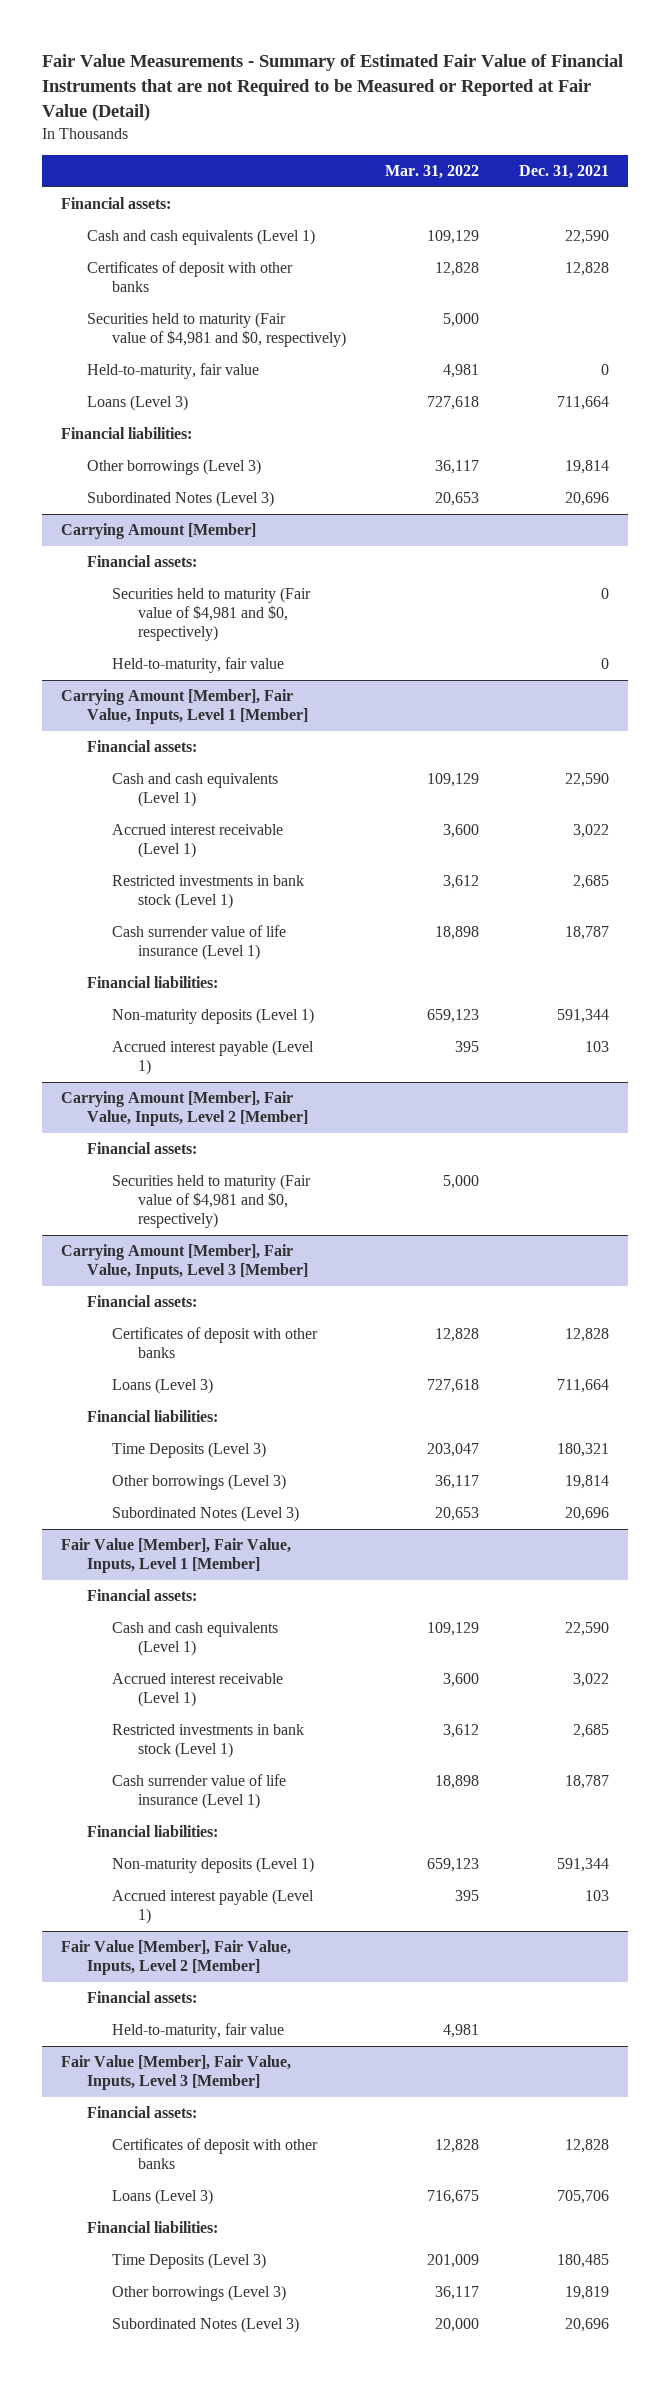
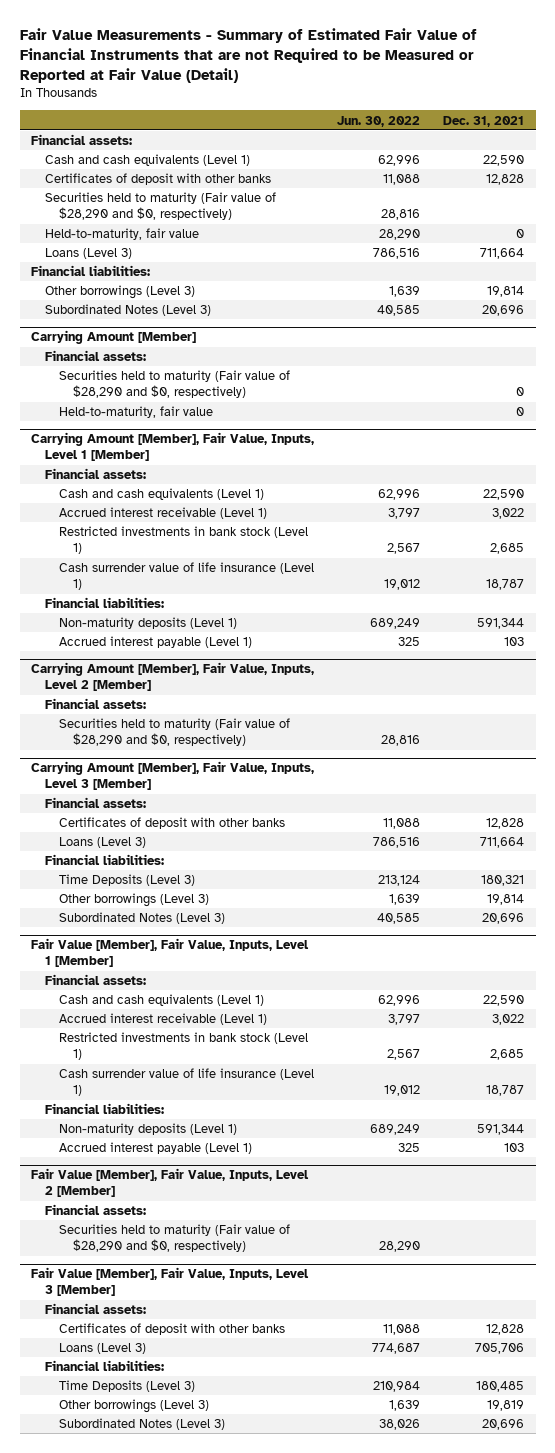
[385,165,480,180] Mar. 31, 2022 -> none
none -> [337,115,421,127] Jun. 30, 2022
[86,312,347,348] Securities held to maturity (Fair value of $4,981 and $0, respectively) -> [45,192,277,221] Securities held to maturity (Fair value of $28,290 and $0, respectively)
[112,587,312,642] Securities held to maturity (Fair value of $4,981 and $0, respectively) -> [59,370,291,399] Securities held to maturity (Fair value of $28,290 and $0, respectively)
[112,1174,312,1229] Securities held to maturity (Fair value of $4,981 and $0, respectively) -> [59,718,291,747] Securities held to maturity (Fair value of $28,290 and $0, respectively)
[112,2023,285,2040] Held-to-maturity, fair value -> none
none -> [59,1224,291,1253] Securities held to maturity (Fair value of $28,290 and $0, respectively)

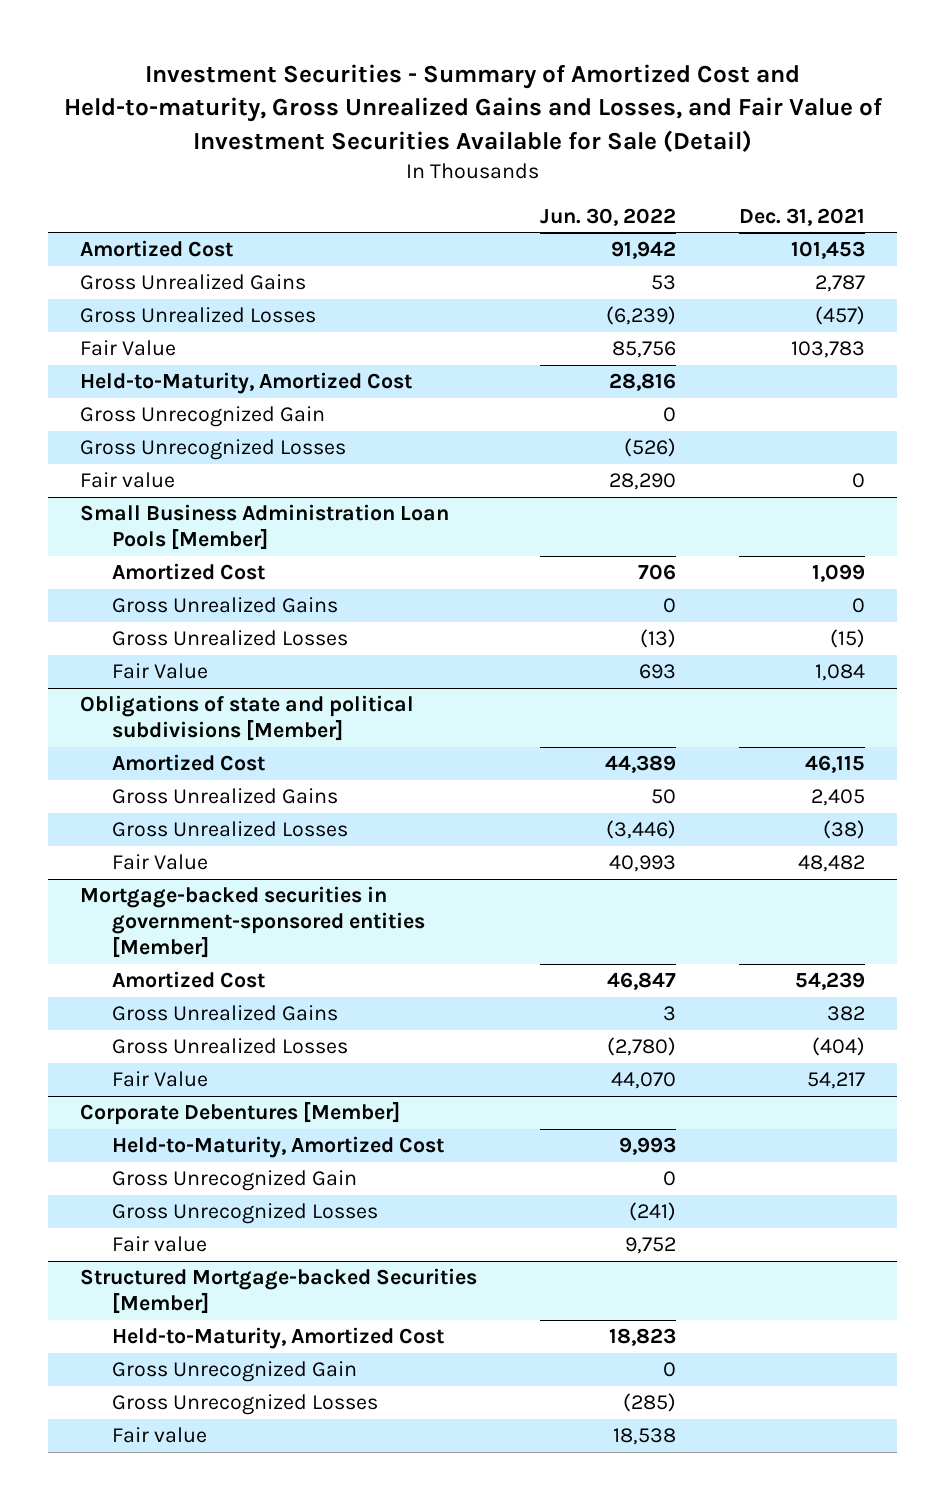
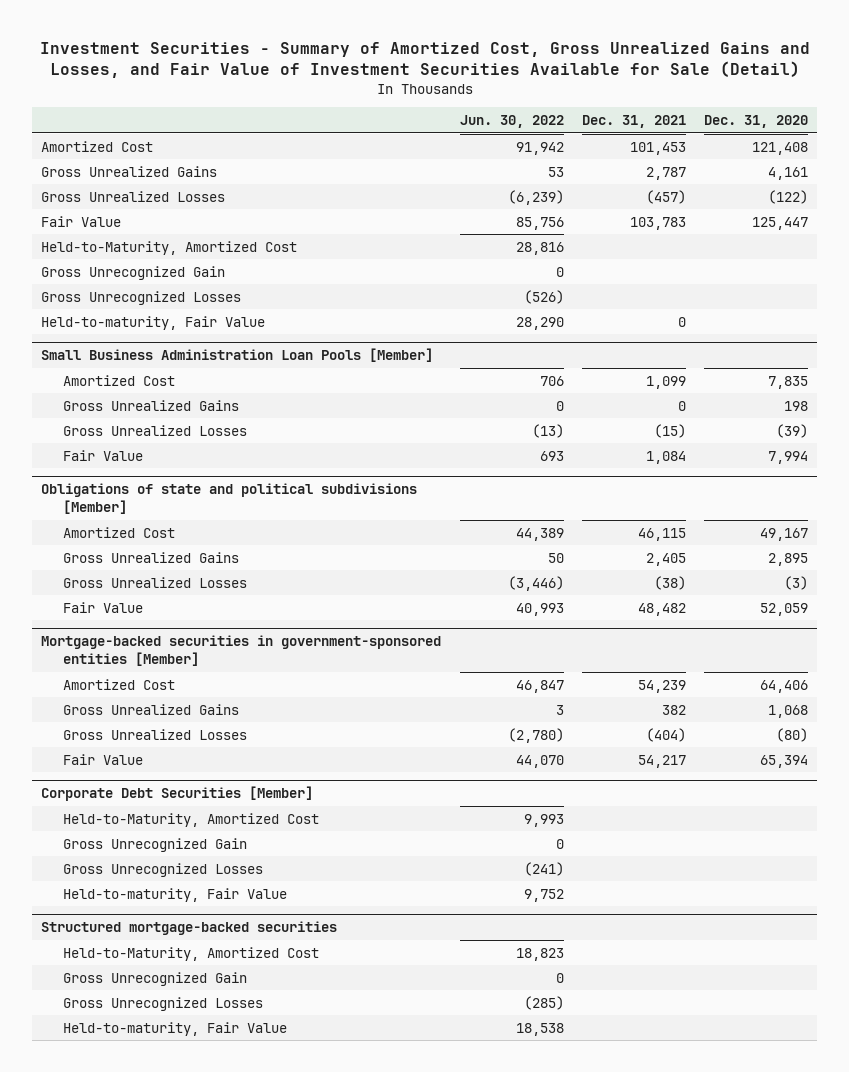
[63,63,883,152] Investment Securities - Summary of Amortized Cost and Held-to-maturity, Gross Unrealized Gains and Losses, and Fair Value of Investment Securities Available for Sale (Detail) -> [39,41,810,78] Investment Securities - Summary of Amortized Cost, Gross Unrealized Gains and Losses, and Fair Value of Investment Securities Available for Sale (Detail)
none -> [703,114,808,128] Dec. 31, 2020
[80,472,176,489] Fair value -> [41,315,266,330] Held-to-maturity, Fair Value
[80,1102,401,1126] Corporate Debentures [Member] -> [41,786,314,802] Corporate Debt Securities [Member]
[112,1236,208,1253] Fair value -> [62,887,287,902] Held-to-maturity, Fair Value
[80,1268,478,1315] Structured Mortgage-backed Securities [Member] -> [41,921,338,936] Structured mortgage-backed securities
[112,1427,208,1444] Fair value -> [62,1021,287,1036] Held-to-maturity, Fair Value

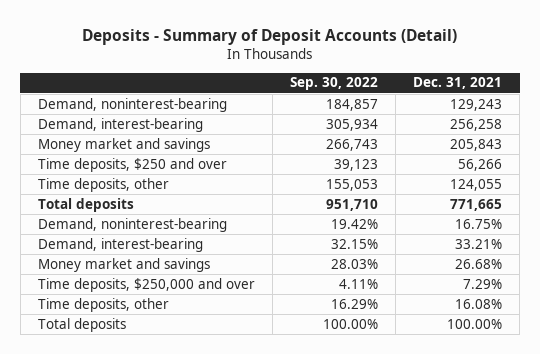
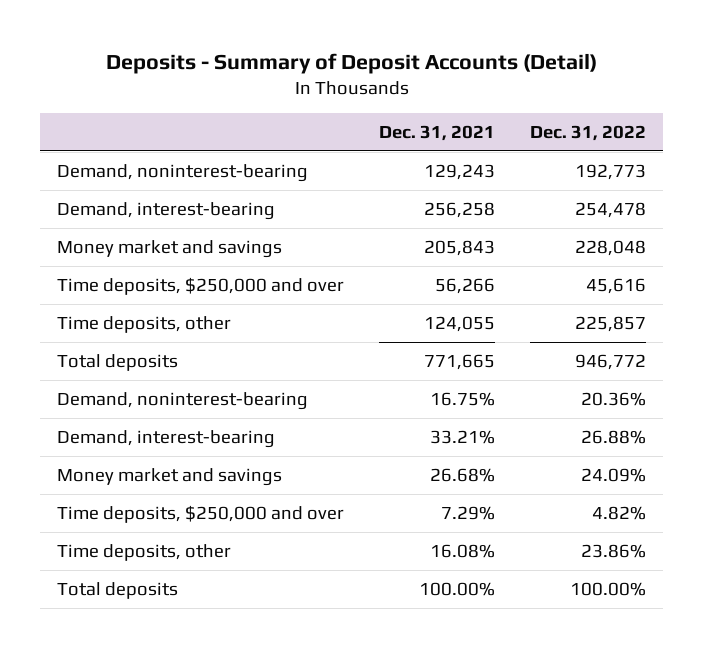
[290,77,379,91] Sep. 30, 2022 -> none
none -> [529,125,646,142] Dec. 31, 2022
[38,157,228,172] Time deposits, $250 and over -> [57,276,345,295] Time deposits, $250,000 and over

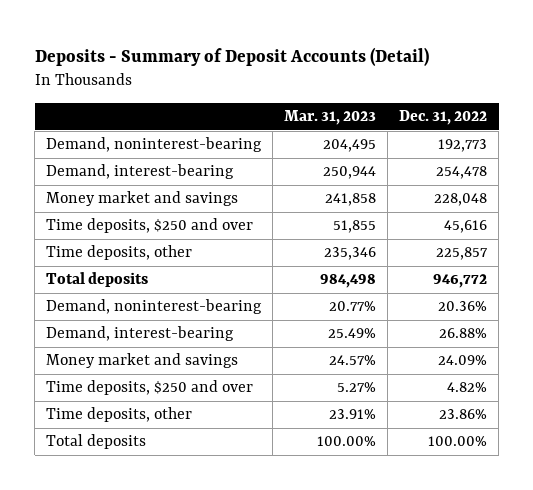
[379,125,496,142] Dec. 31, 2021 -> none
none -> [284,110,377,126] Mar. 31, 2023
[57,276,345,295] Time deposits, $250,000 and over -> [46,218,254,234] Time deposits, $250 and over
[57,504,345,523] Time deposits, $250,000 and over -> [46,380,254,396] Time deposits, $250 and over

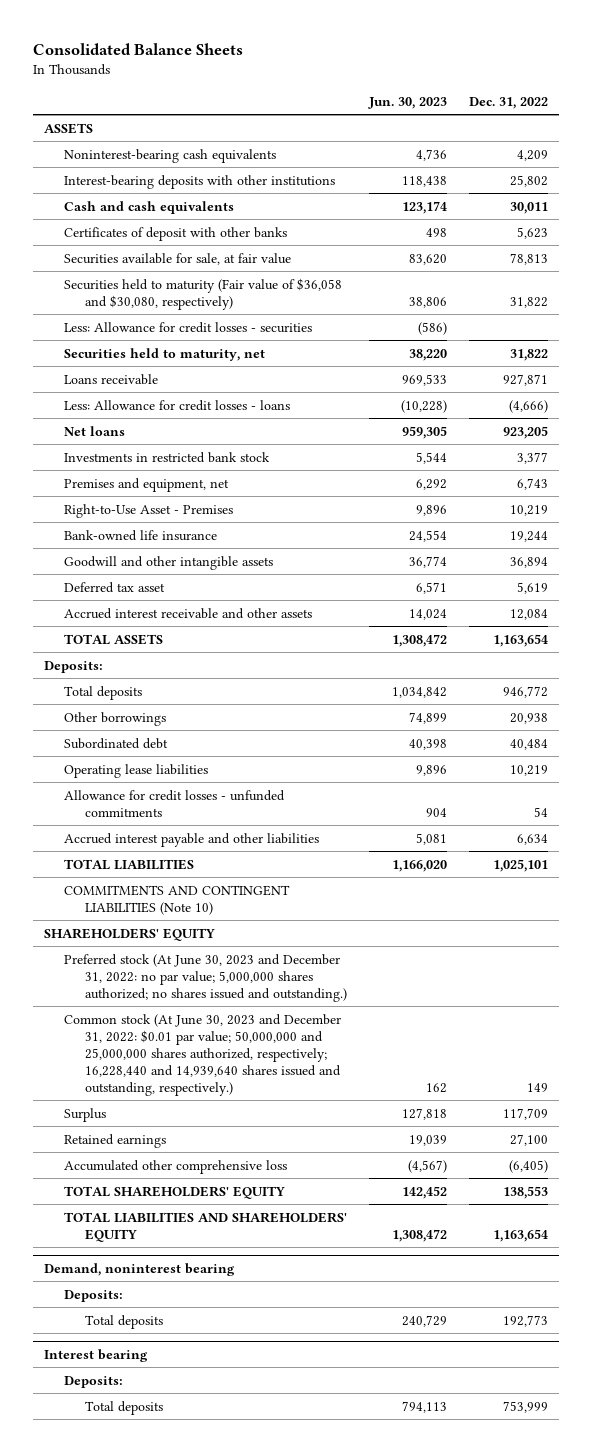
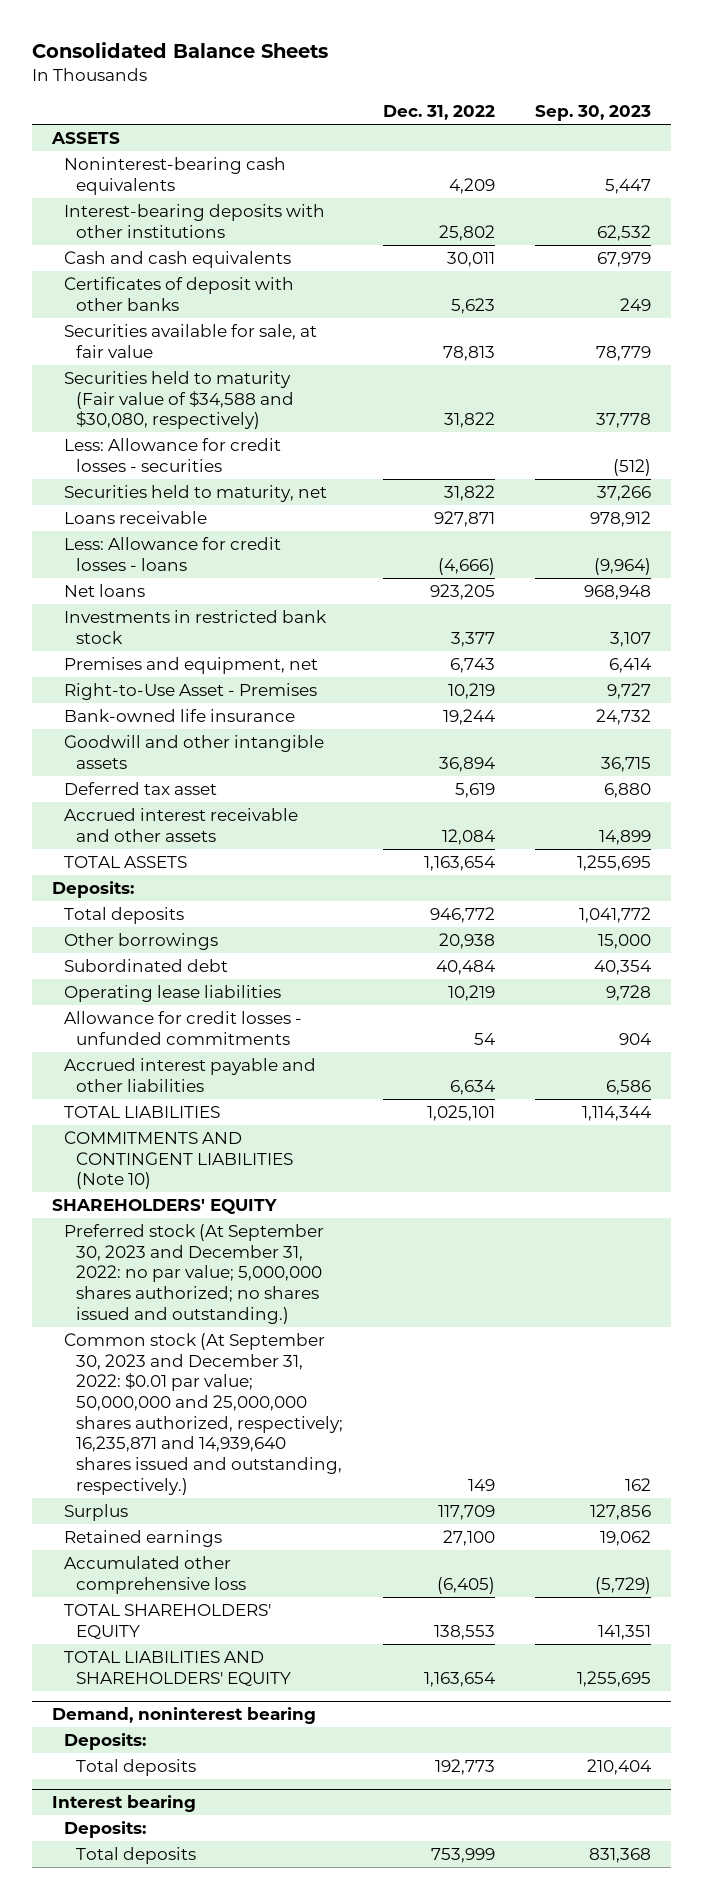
[368,97,448,110] Jun. 30, 2023 -> none
none -> [534,105,651,122] Sep. 30, 2023
[64,277,343,310] Securities held to maturity (Fair value of $36,058 and $30,080, respectively) -> [64,370,295,430] Securities held to maturity (Fair value of $34,588 and $30,080, respectively)
[64,953,347,1002] Preferred stock (At June 30, 2023 and December 31, 2022: no par value; 5,000,000 shares authorized; no shares issued and outstanding.) -> [64,1223,325,1324] Preferred stock (At September 30, 2023 and December 31, 2022: no par value; 5,000,000 shares authorized; no shares issued and outstanding.)
[64,1013,342,1096] Common stock (At June 30, 2023 and December 31, 2022: $0.01 par value; 50,000,000 and 25,000,000 shares authorized, respectively; 16,228,440 and 14,939,640 shares issued and outstanding, respectively.) -> [64,1332,344,1495] Common stock (At September 30, 2023 and December 31, 2022: $0.01 par value; 50,000,000 and 25,000,000 shares authorized, respectively; 16,235,871 and 14,939,640 shares issued and outstanding, respectively.)

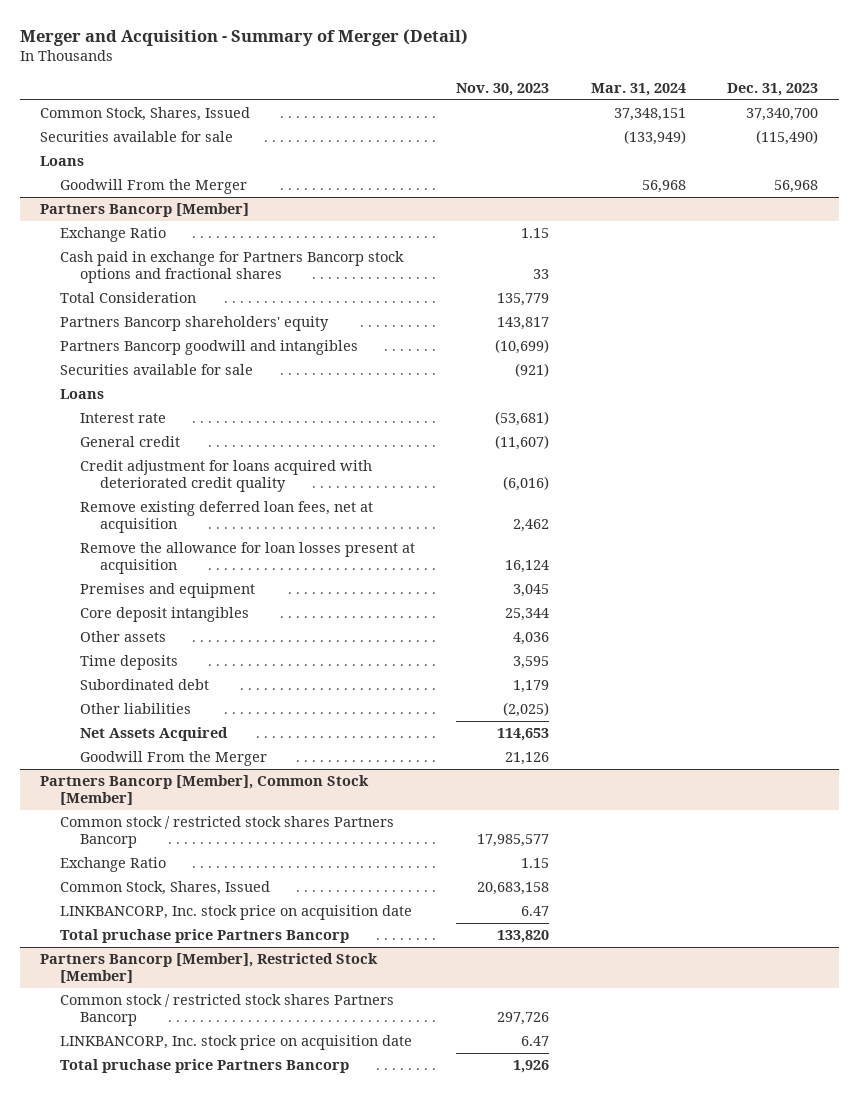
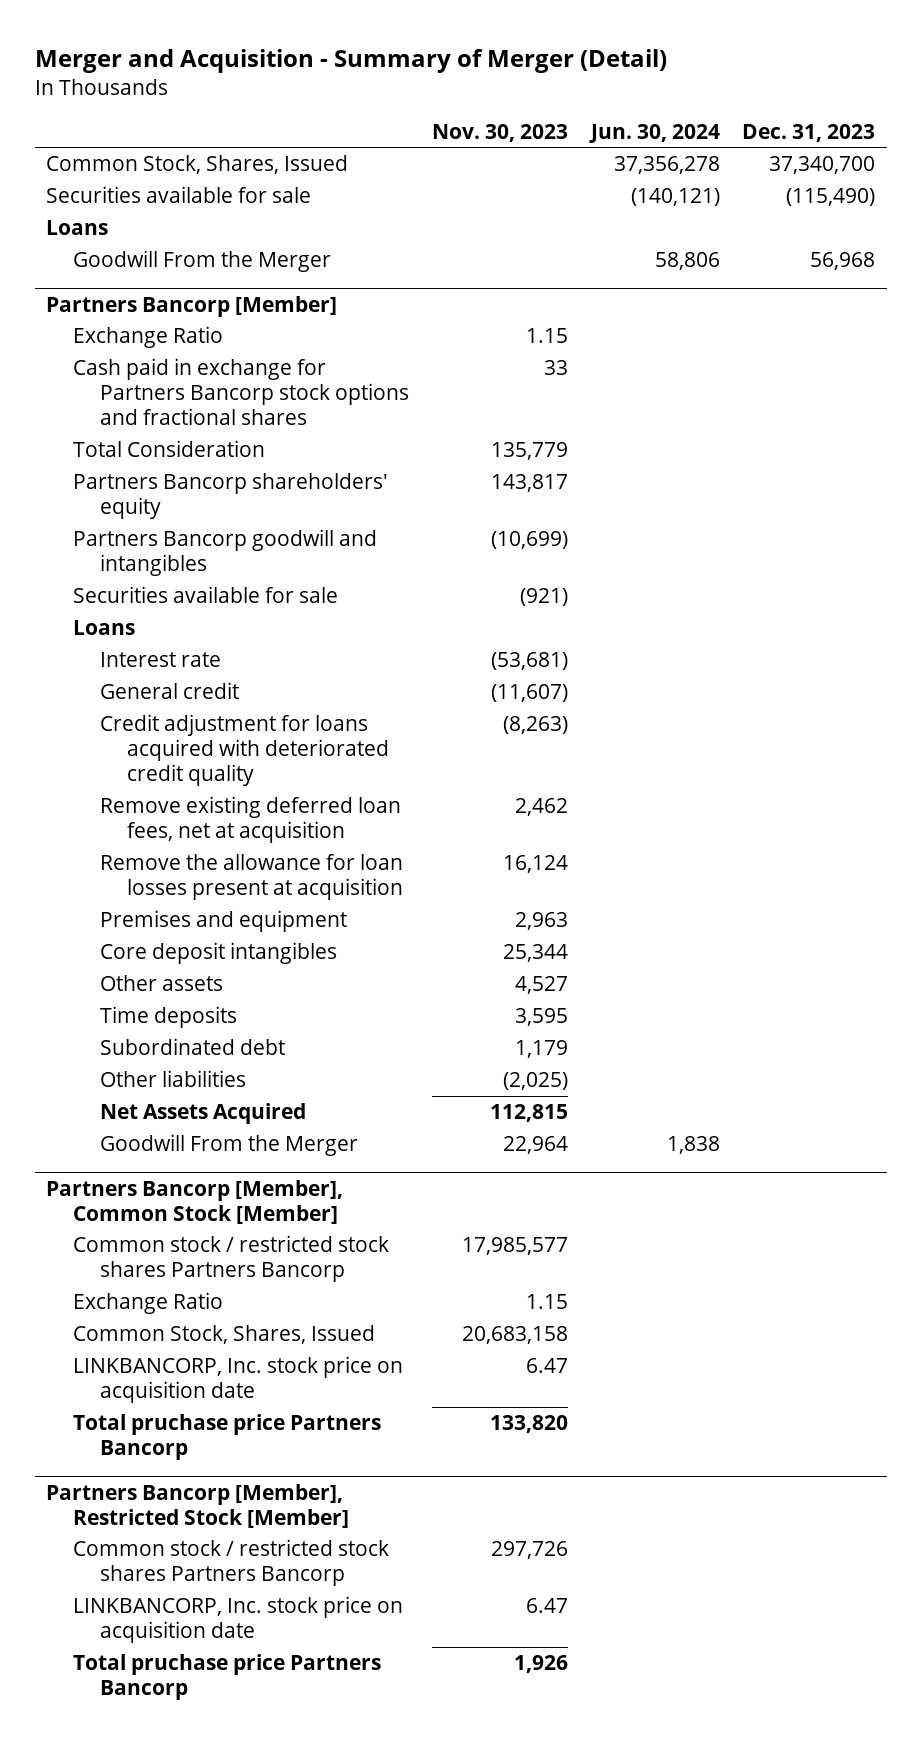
[590,82,686,96] Mar. 31, 2024 -> none
none -> [588,123,720,143] Jun. 30, 2024
[503,476,550,492] (6,016) -> [503,716,569,735] (8,263)
[513,584,550,598] 3,045 -> [515,912,569,931] 2,963
[513,632,550,646] 4,036 -> [515,976,569,995] 4,527
[497,728,550,742] 114,653 -> [490,1104,569,1123] 112,815
[505,752,550,766] 21,126 -> [503,1136,569,1155] 22,964

